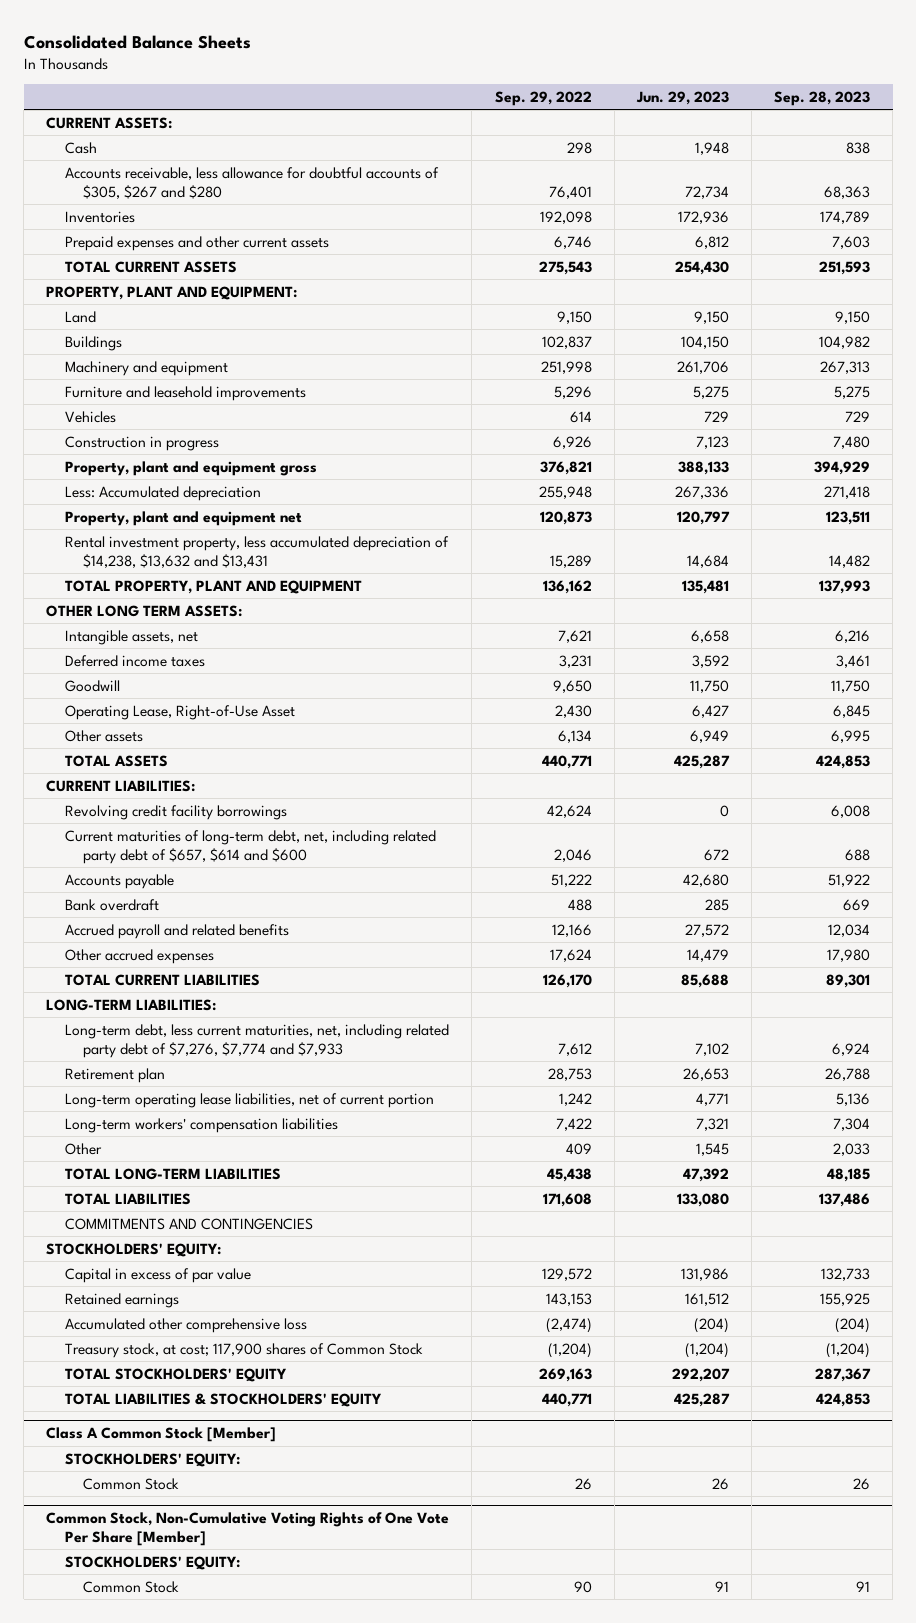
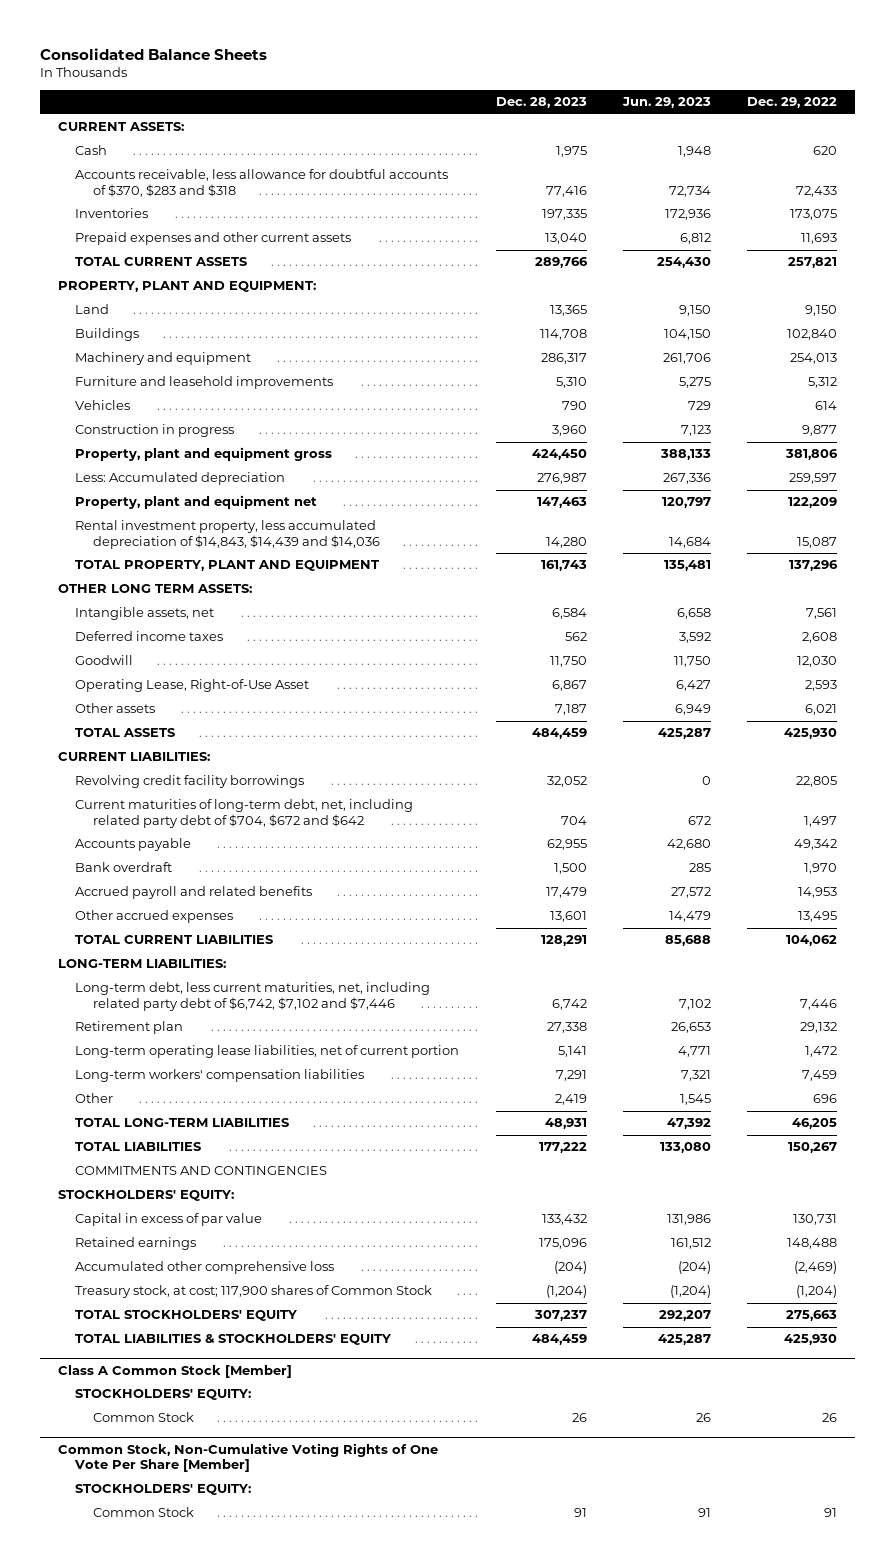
[494,91,592,107] Sep. 29, 2022 -> none
[773,91,870,107] Sep. 28, 2023 -> none
none -> [495,97,587,109] Dec. 28, 2023
none -> [747,97,838,109] Dec. 29, 2022
[64,166,439,199] Accounts receivable, less allowance for doubtful accounts of $305, $267 and $280 -> [75,169,449,197] Accounts receivable, less allowance for doubtful accounts of $370, $283 and $318
[64,535,449,568] Rental investment property, less accumulated depreciation of $14,238, $13,632 and $13,431 -> [75,520,380,549] Rental investment property, less accumulated depreciation of $14,843, $14,439 and $14,036
[64,829,436,864] Current maturities of long-term debt, net, including related party debt of $657, $614 and $600 -> [75,799,414,828] Current maturities of long-term debt, net, including related party debt of $704, $672 and $642
[64,1023,449,1058] Long-term debt, less current maturities, net, including related party debt of $7,276, $7,774 and $7,933 -> [75,982,431,1011] Long-term debt, less current maturities, net, including related party debt of $6,742, $7,102 and $7,446

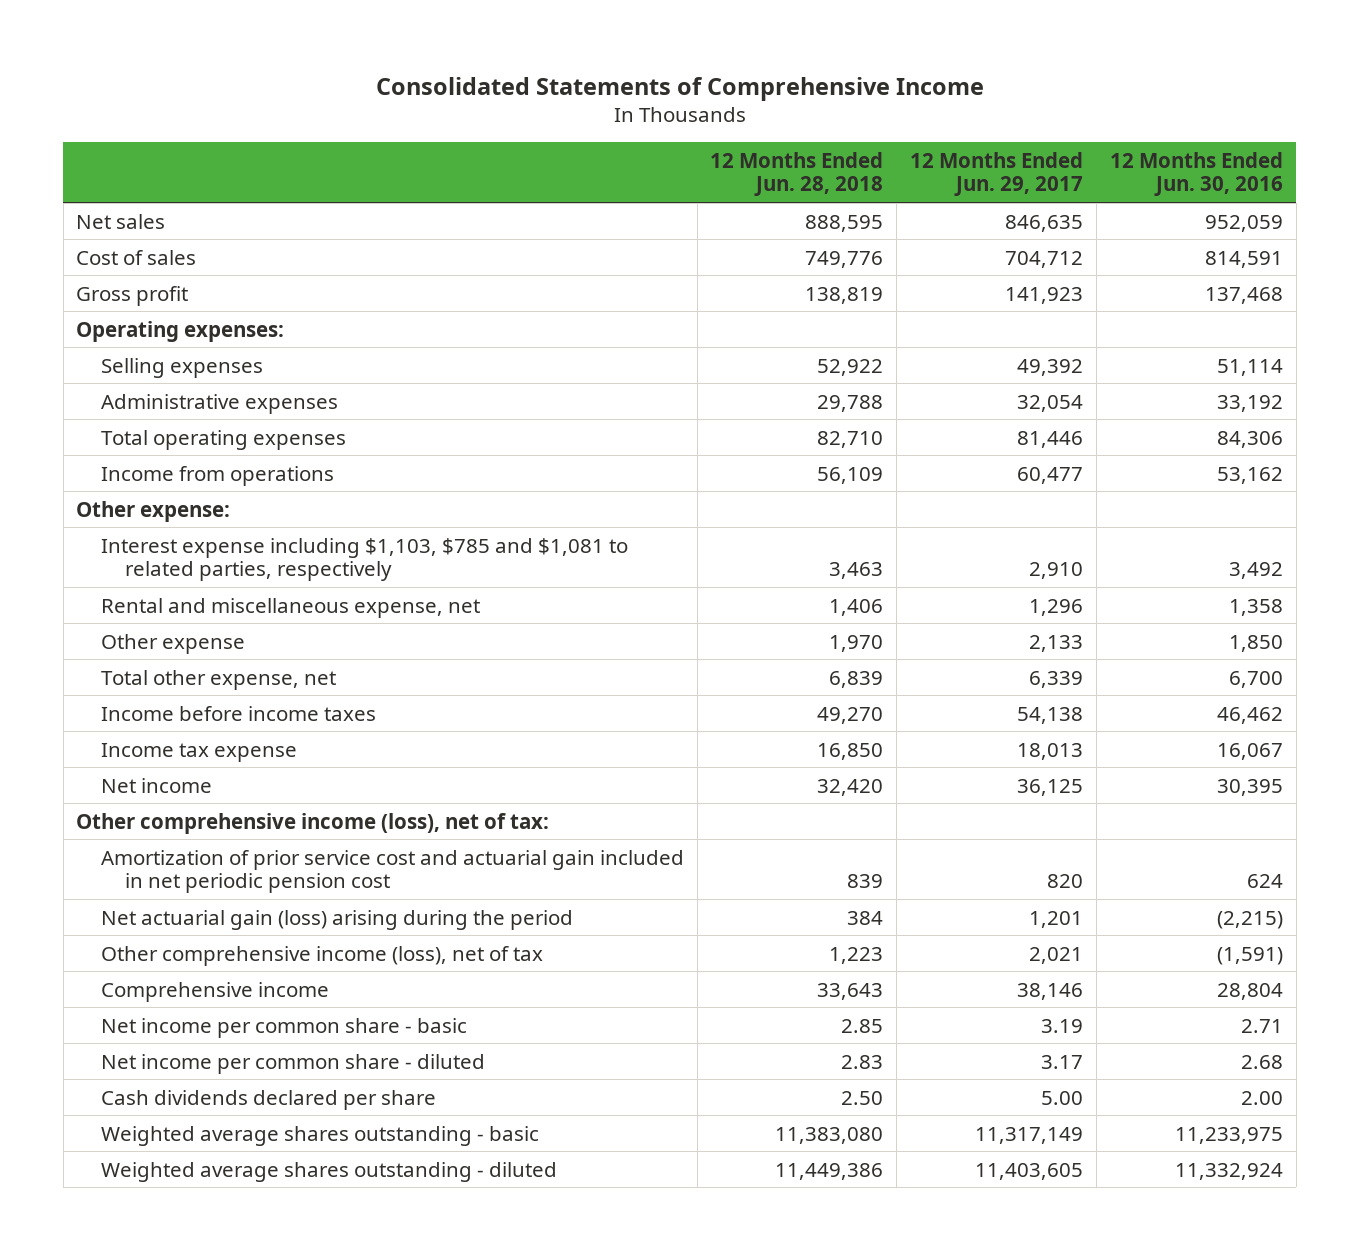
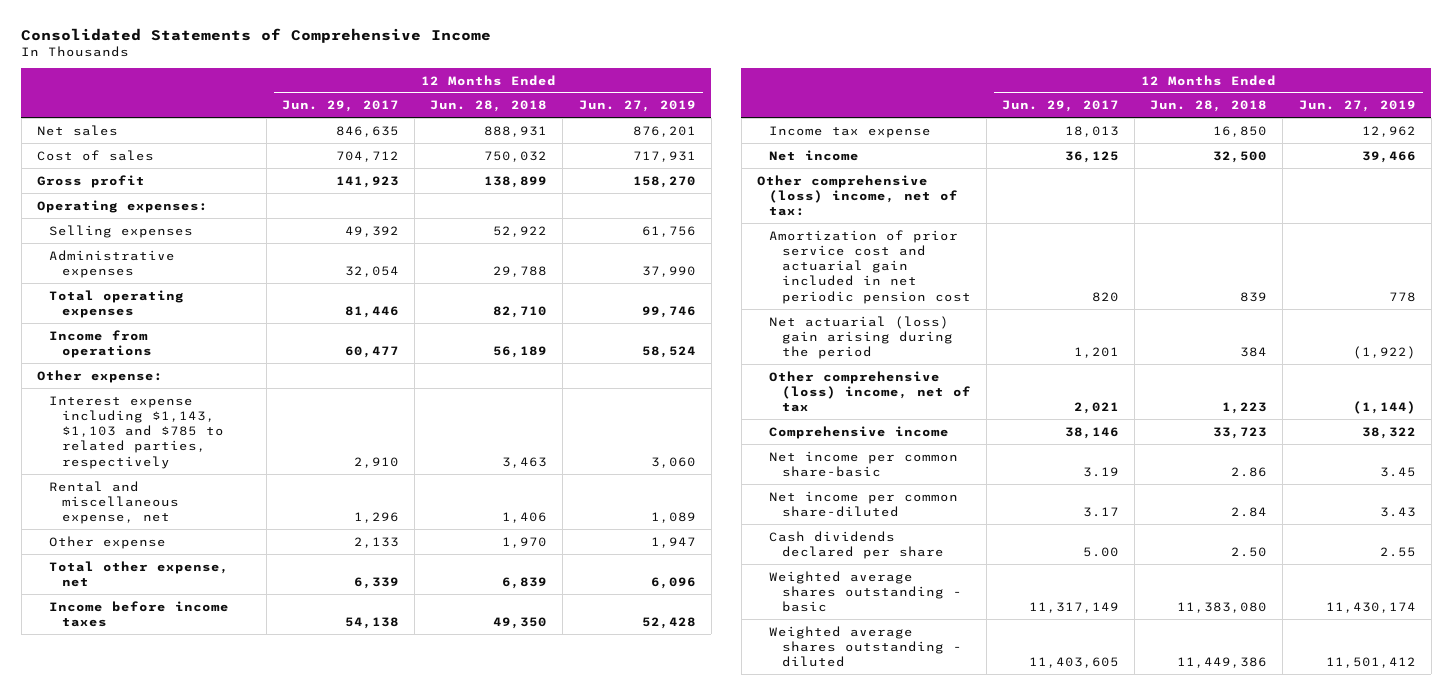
[1109,151,1283,197] 12 Months Ended Jun. 30, 2016 -> none
none -> [578,100,696,113] Jun. 27, 2019
[805,214,884,232] 888,595 -> [484,125,548,137] 888,931
[805,250,884,268] 749,776 -> [484,150,548,162] 750,032
[805,286,884,304] 138,819 -> [484,175,548,188] 138,899
[817,466,884,484] 56,109 -> [493,345,548,358] 56,189
[100,537,628,581] Interest expense including $1,103, $785 and $1,081 to related parties, respectively -> [49,395,225,469] Interest expense including $1,143, $1,103 and $785 to related parties, respectively
[817,706,884,724] 49,270 -> [493,616,548,629] 49,350
[817,778,884,796] 32,420 -> [1213,150,1268,163] 32,500
[76,812,550,834] Other comprehensive income (loss), net of tax: -> [756,174,959,217] Other comprehensive (loss) income, net of tax:
[100,909,573,930] Net actuarial gain (loss) arising during the period -> [769,315,954,360] Net actuarial (loss) gain arising during the period
[100,945,543,966] Other comprehensive income (loss), net of tax -> [769,370,972,413] Other comprehensive (loss) income, net of tax
[817,982,884,1000] 33,643 -> [1213,426,1268,439] 33,723
[100,1017,467,1038] Net income per common share - basic -> [769,450,959,477] Net income per common share-basic
[841,1018,884,1033] 2.85 -> [1231,466,1268,477] 2.86
[100,1053,485,1074] Net income per common share - diluted -> [769,490,959,517] Net income per common share-diluted
[841,1054,884,1069] 2.83 -> [1231,506,1268,517] 2.84

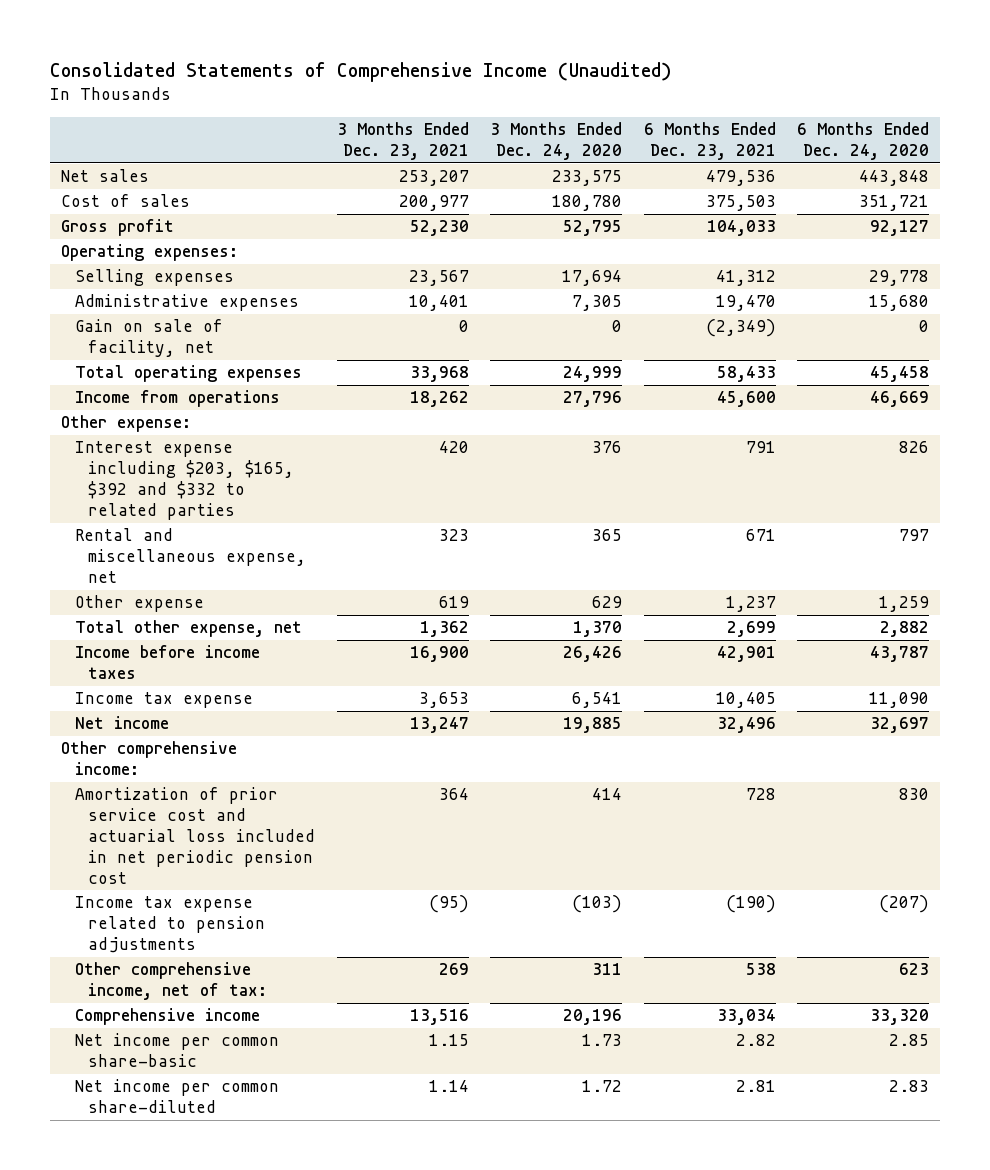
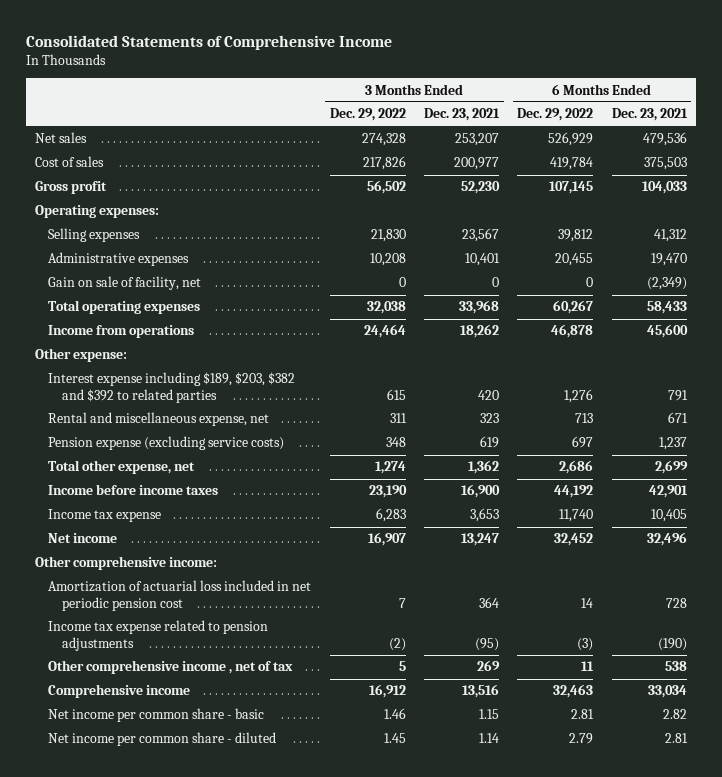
[50,61,673,82] Consolidated Statements of Comprehensive Income (Unaudited) -> [25,34,392,50] Consolidated Statements of Comprehensive Income
[490,122,623,160] 3 Months Ended Dec. 24, 2020 -> none
[797,122,930,160] 6 Months Ended Dec. 24, 2020 -> none
none -> [329,108,406,122] Dec. 29, 2022
none -> [517,108,594,122] Dec. 29, 2022
[74,441,295,520] Interest expense including $203, $165, $392 and $332 to related parties -> [48,372,296,403] Interest expense including $189, $203, $382 and $392 to related parties
[74,595,204,613] Other expense -> [48,436,285,451] Pension expense (excluding service costs)
[74,787,316,884] Amortization of prior service cost and actuarial loss included in net periodic pension cost -> [48,580,312,611] Amortization of actuarial loss included in net periodic pension cost
[74,962,268,1001] Other comprehensive income, net of tax: -> [48,660,294,675] Other comprehensive income , net of tax
[74,1033,279,1068] Net income per common share-basic -> [48,708,265,723] Net income per common share - basic
[74,1079,279,1114] Net income per common share-diluted -> [48,732,277,747] Net income per common share - diluted

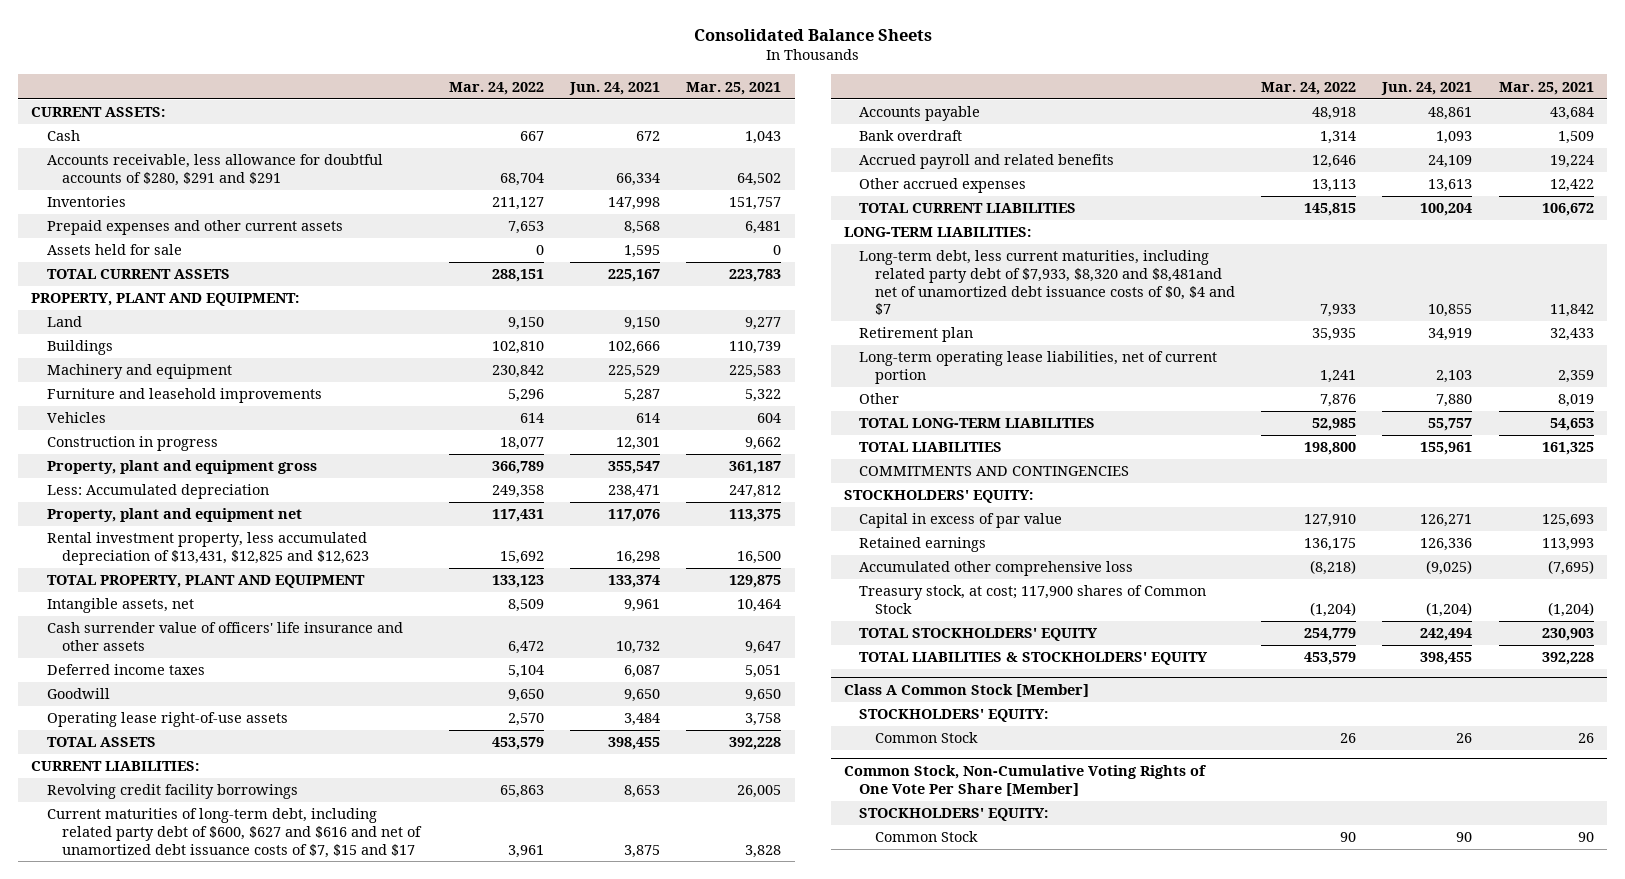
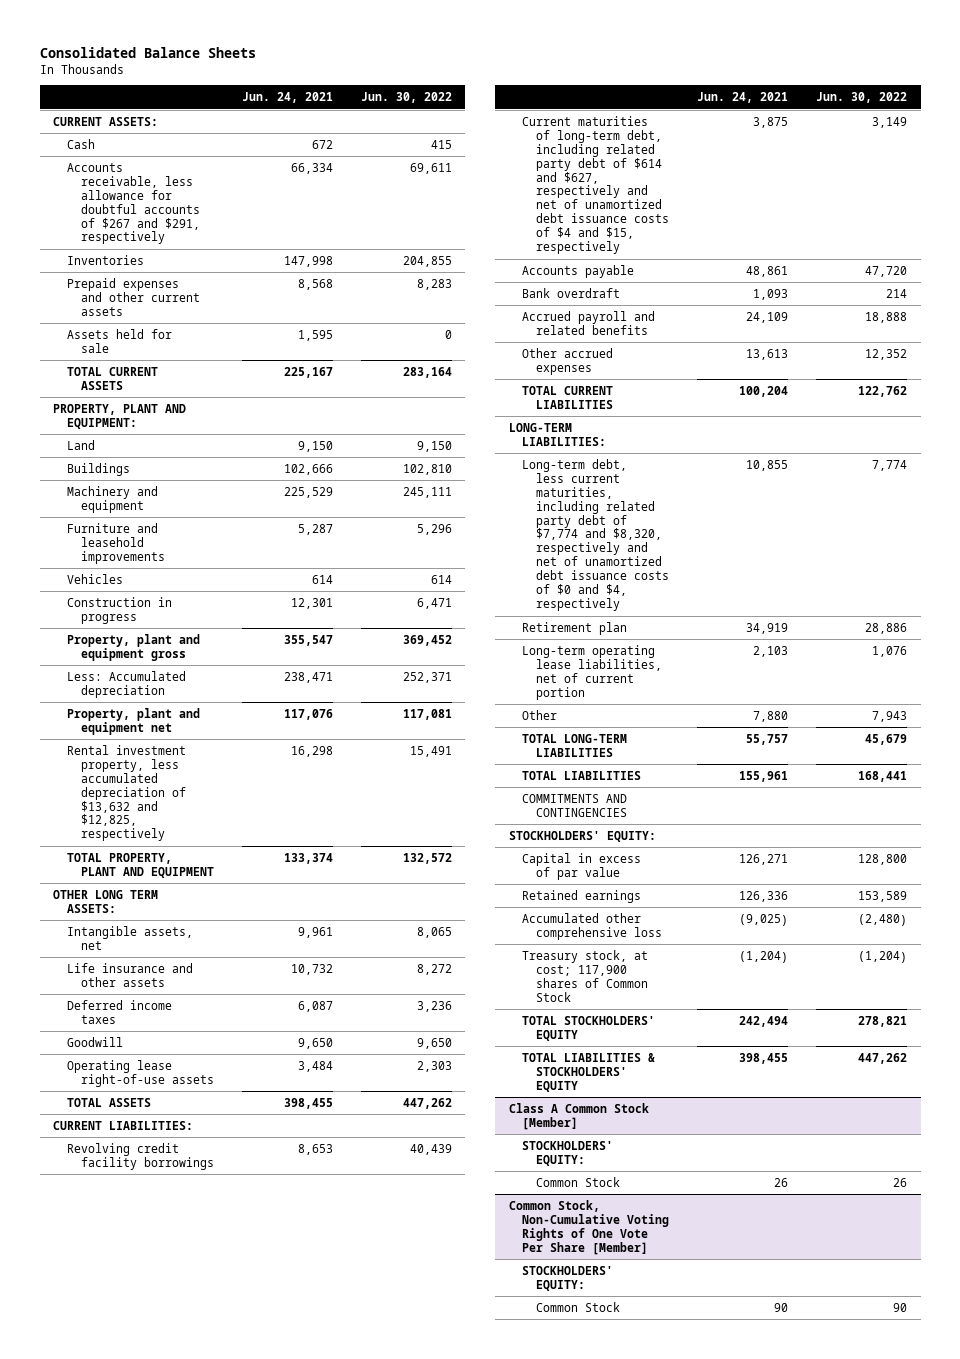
[448,81,544,95] Mar. 24, 2022 -> none
[686,81,782,95] Mar. 25, 2021 -> none
none -> [360,92,452,104] Jun. 30, 2022
[46,154,383,186] Accounts receivable, less allowance for doubtful accounts of $280, $291 and $291 -> [67,162,200,245] Accounts receivable, less allowance for doubtful accounts of $267 and $291, respectively
[46,532,370,565] Rental investment property, less accumulated depreciation of $13,431, $12,825 and $12,623 -> [67,744,187,842] Rental investment property, less accumulated depreciation of $13,632 and $12,825, respectively
none -> [53,889,159,913] OTHER LONG TERM ASSETS:
[46,622,403,651] Cash surrender value of officers' life insurance and other assets -> [67,962,194,987] Life insurance and other assets
[46,808,423,858] Current maturities of long-term debt, including related party debt of $600, $627 and $616 and net of unamortized debt issuance costs of $7, $15 and $17 -> [522,115,670,255] Current maturities of long-term debt, including related party debt of $614 and $627, respectively and net of unamortized debt issuance costs of $4 and $15, respectively
[859,250,1235,316] Long-term debt, less current maturities, including related party debt of $7,933, $8,320 and $8,481and net of unamortized debt issuance costs of $0, $4 and $7 -> [522,458,670,612] Long-term debt, less current maturities, including related party debt of $7,774 and $8,320, respectively and net of unamortized debt issuance costs of $0 and $4, respectively

